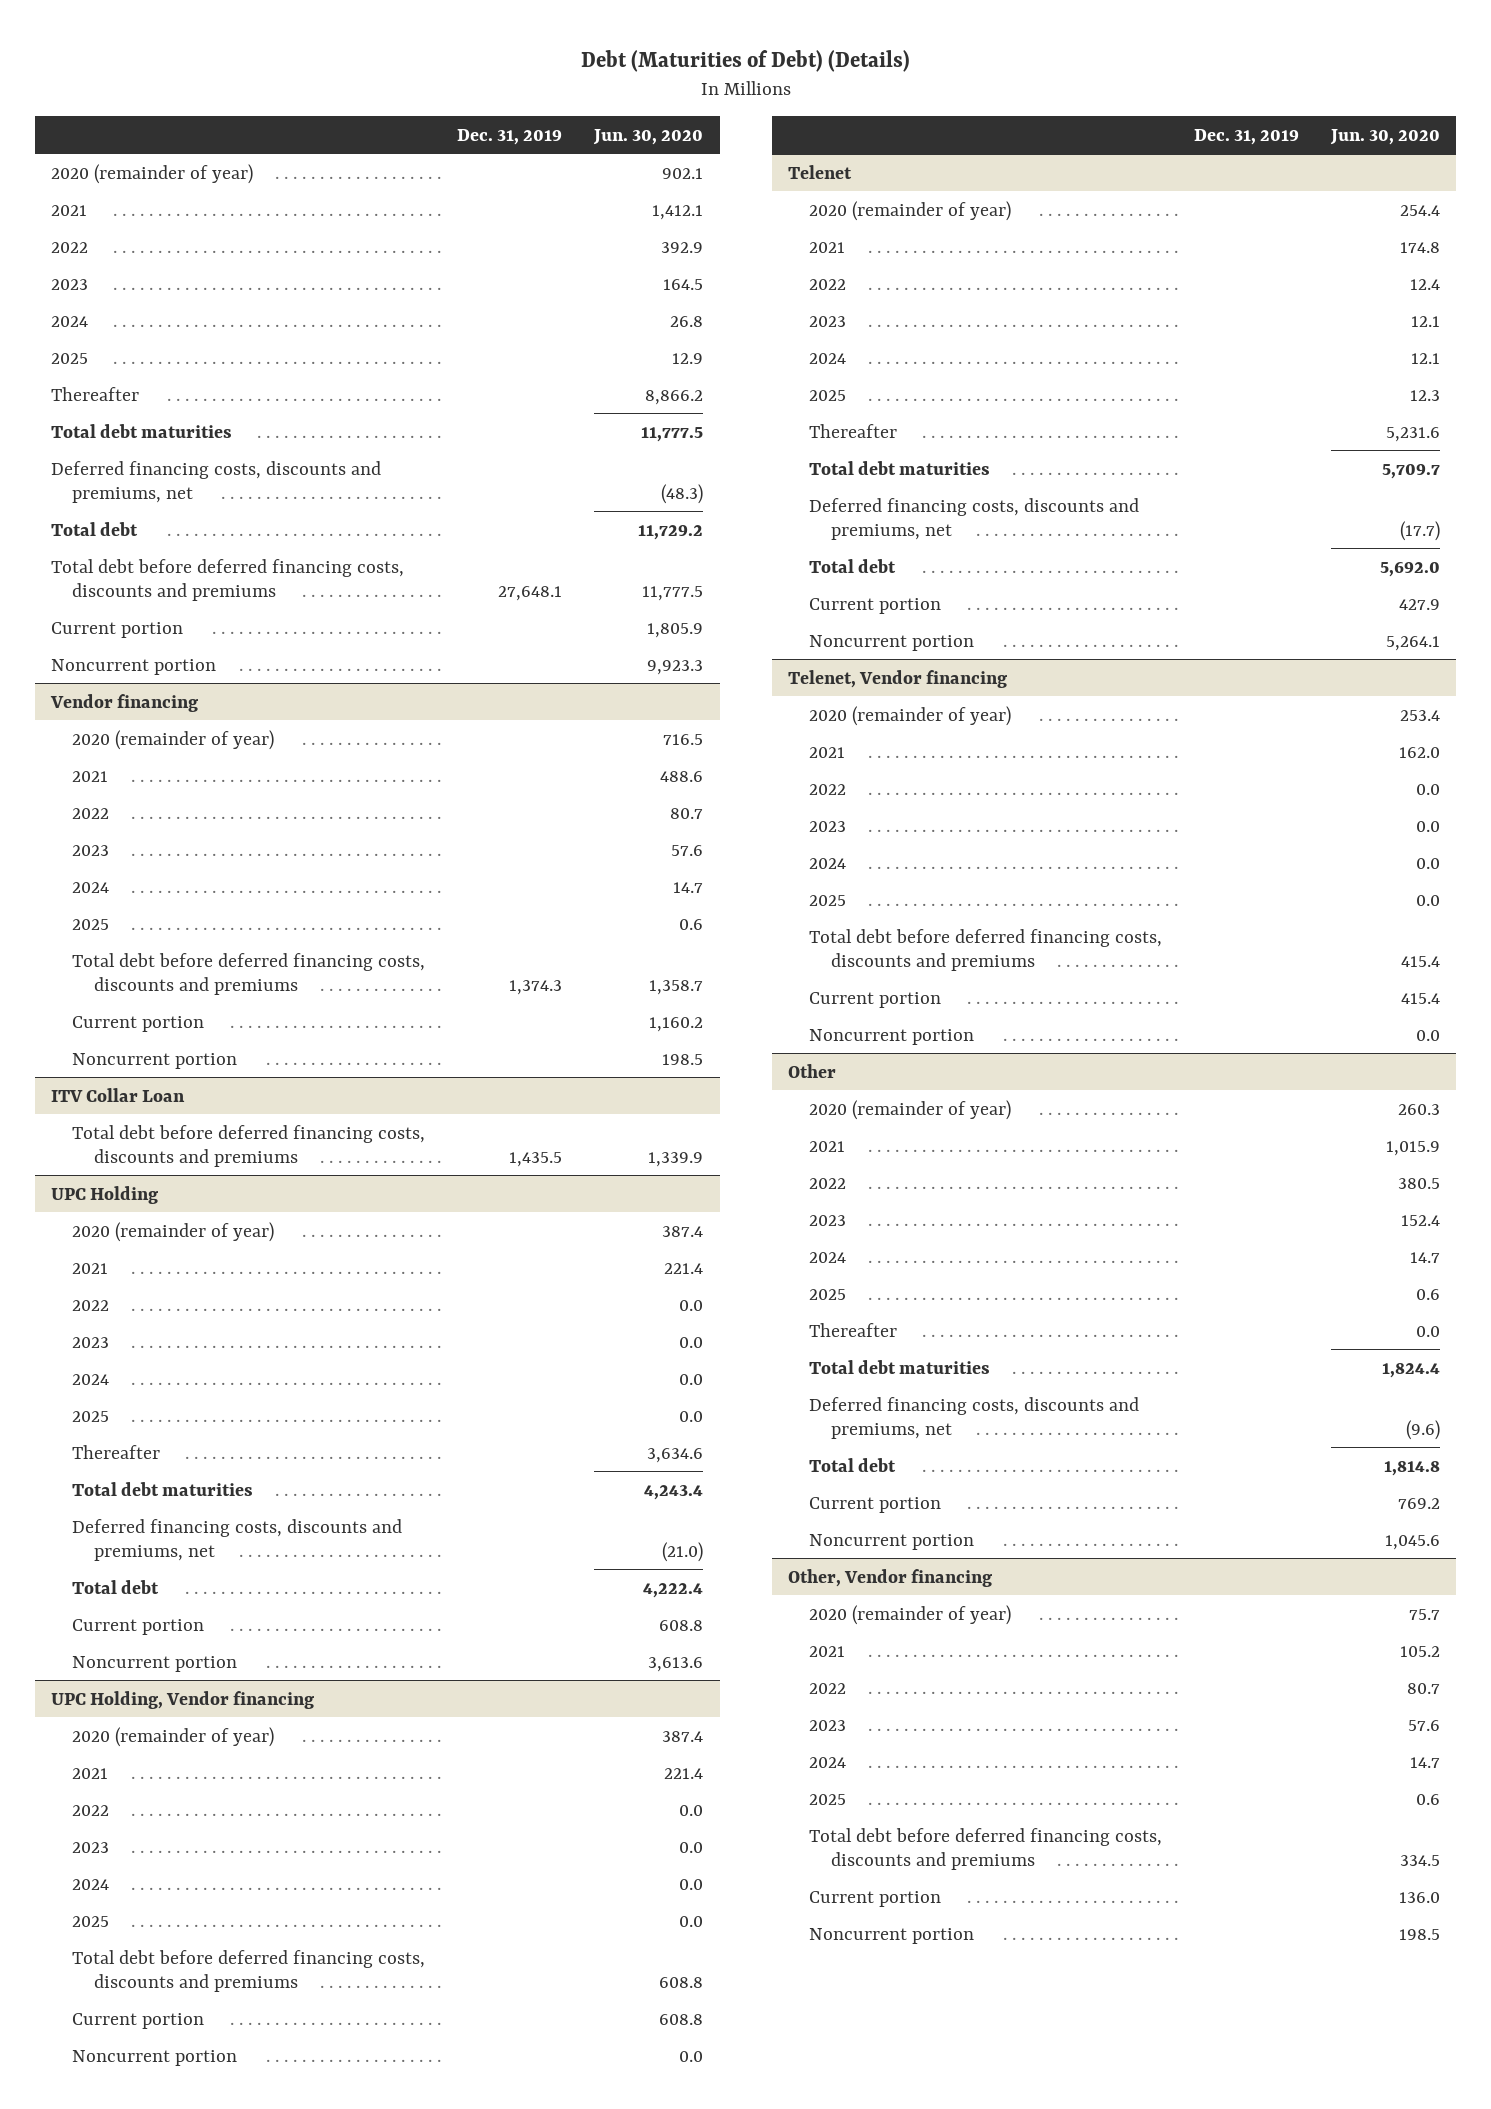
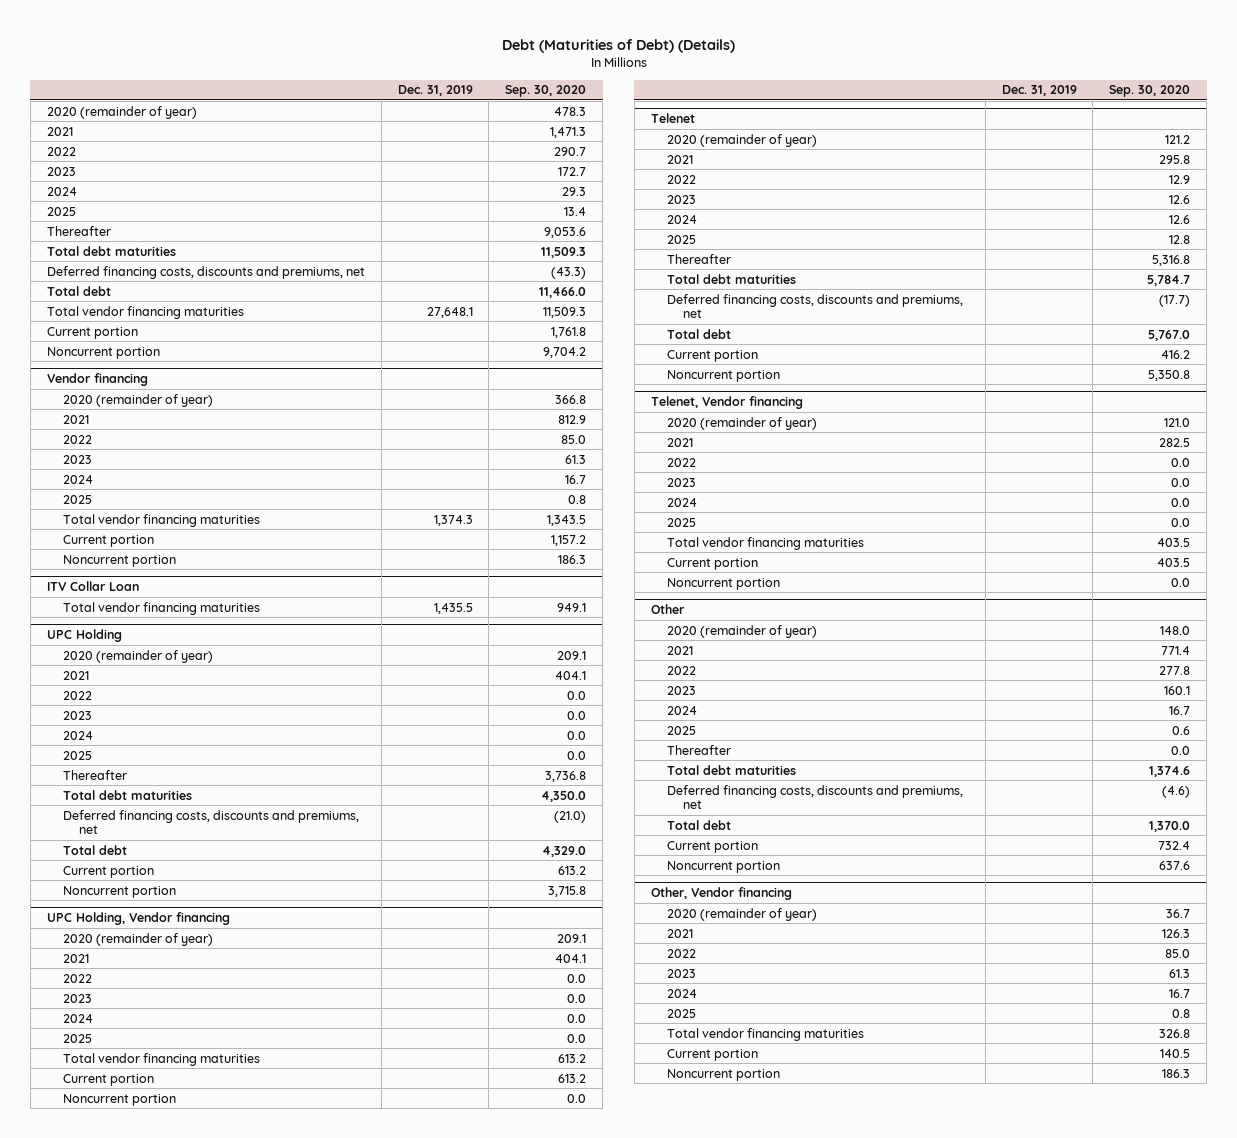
[593,128,704,145] Jun. 30, 2020 -> none
none -> [505,85,587,98] Sep. 30, 2020
[50,558,404,601] Total debt before deferred financing costs, discounts and premiums -> [46,305,244,319] Total vendor financing maturities
[72,952,426,995] Total debt before deferred financing costs, discounts and premiums -> [62,513,260,527] Total vendor financing maturities
[72,1124,426,1167] Total debt before deferred financing costs, discounts and premiums -> [62,601,260,615] Total vendor financing maturities
[72,1949,426,1992] Total debt before deferred financing costs, discounts and premiums -> [62,1052,260,1066] Total vendor financing maturities
[809,928,1163,971] Total debt before deferred financing costs, discounts and premiums -> [666,536,864,550] Total vendor financing maturities
[809,1827,1163,1870] Total debt before deferred financing costs, discounts and premiums -> [666,1027,864,1041] Total vendor financing maturities

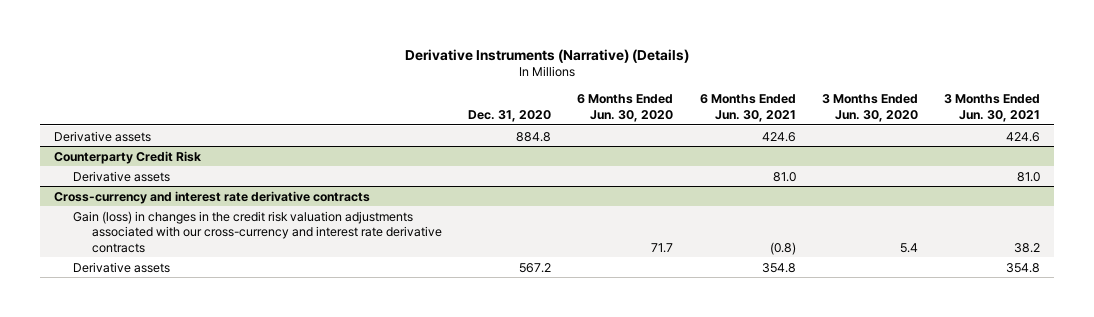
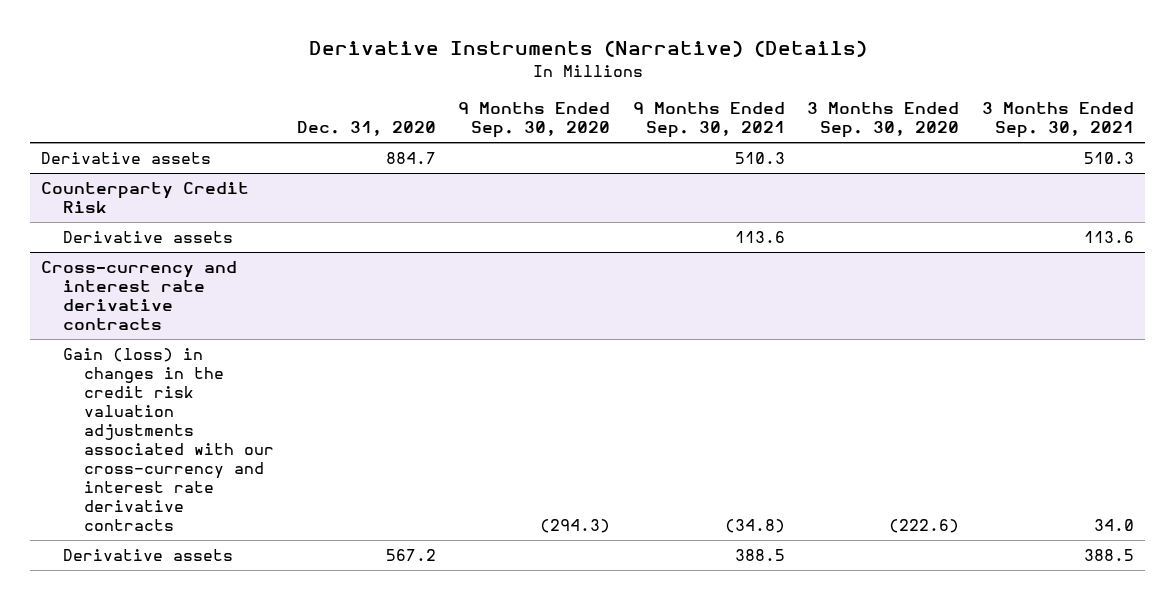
[577,94,674,122] 6 Months Ended Jun. 30, 2020 -> none
[699,94,796,122] 6 Months Ended Jun. 30, 2021 -> none
[822,94,919,122] 3 Months Ended Jun. 30, 2020 -> none
[944,94,1041,122] 3 Months Ended Jun. 30, 2021 -> none
none -> [458,102,611,139] 9 Months Ended Sep. 30, 2020
none -> [632,102,785,139] 9 Months Ended Sep. 30, 2021
none -> [807,102,960,139] 3 Months Ended Sep. 30, 2020
none -> [981,102,1134,139] 3 Months Ended Sep. 30, 2021
[516,131,552,142] 884.8 -> [385,152,436,165] 884.7

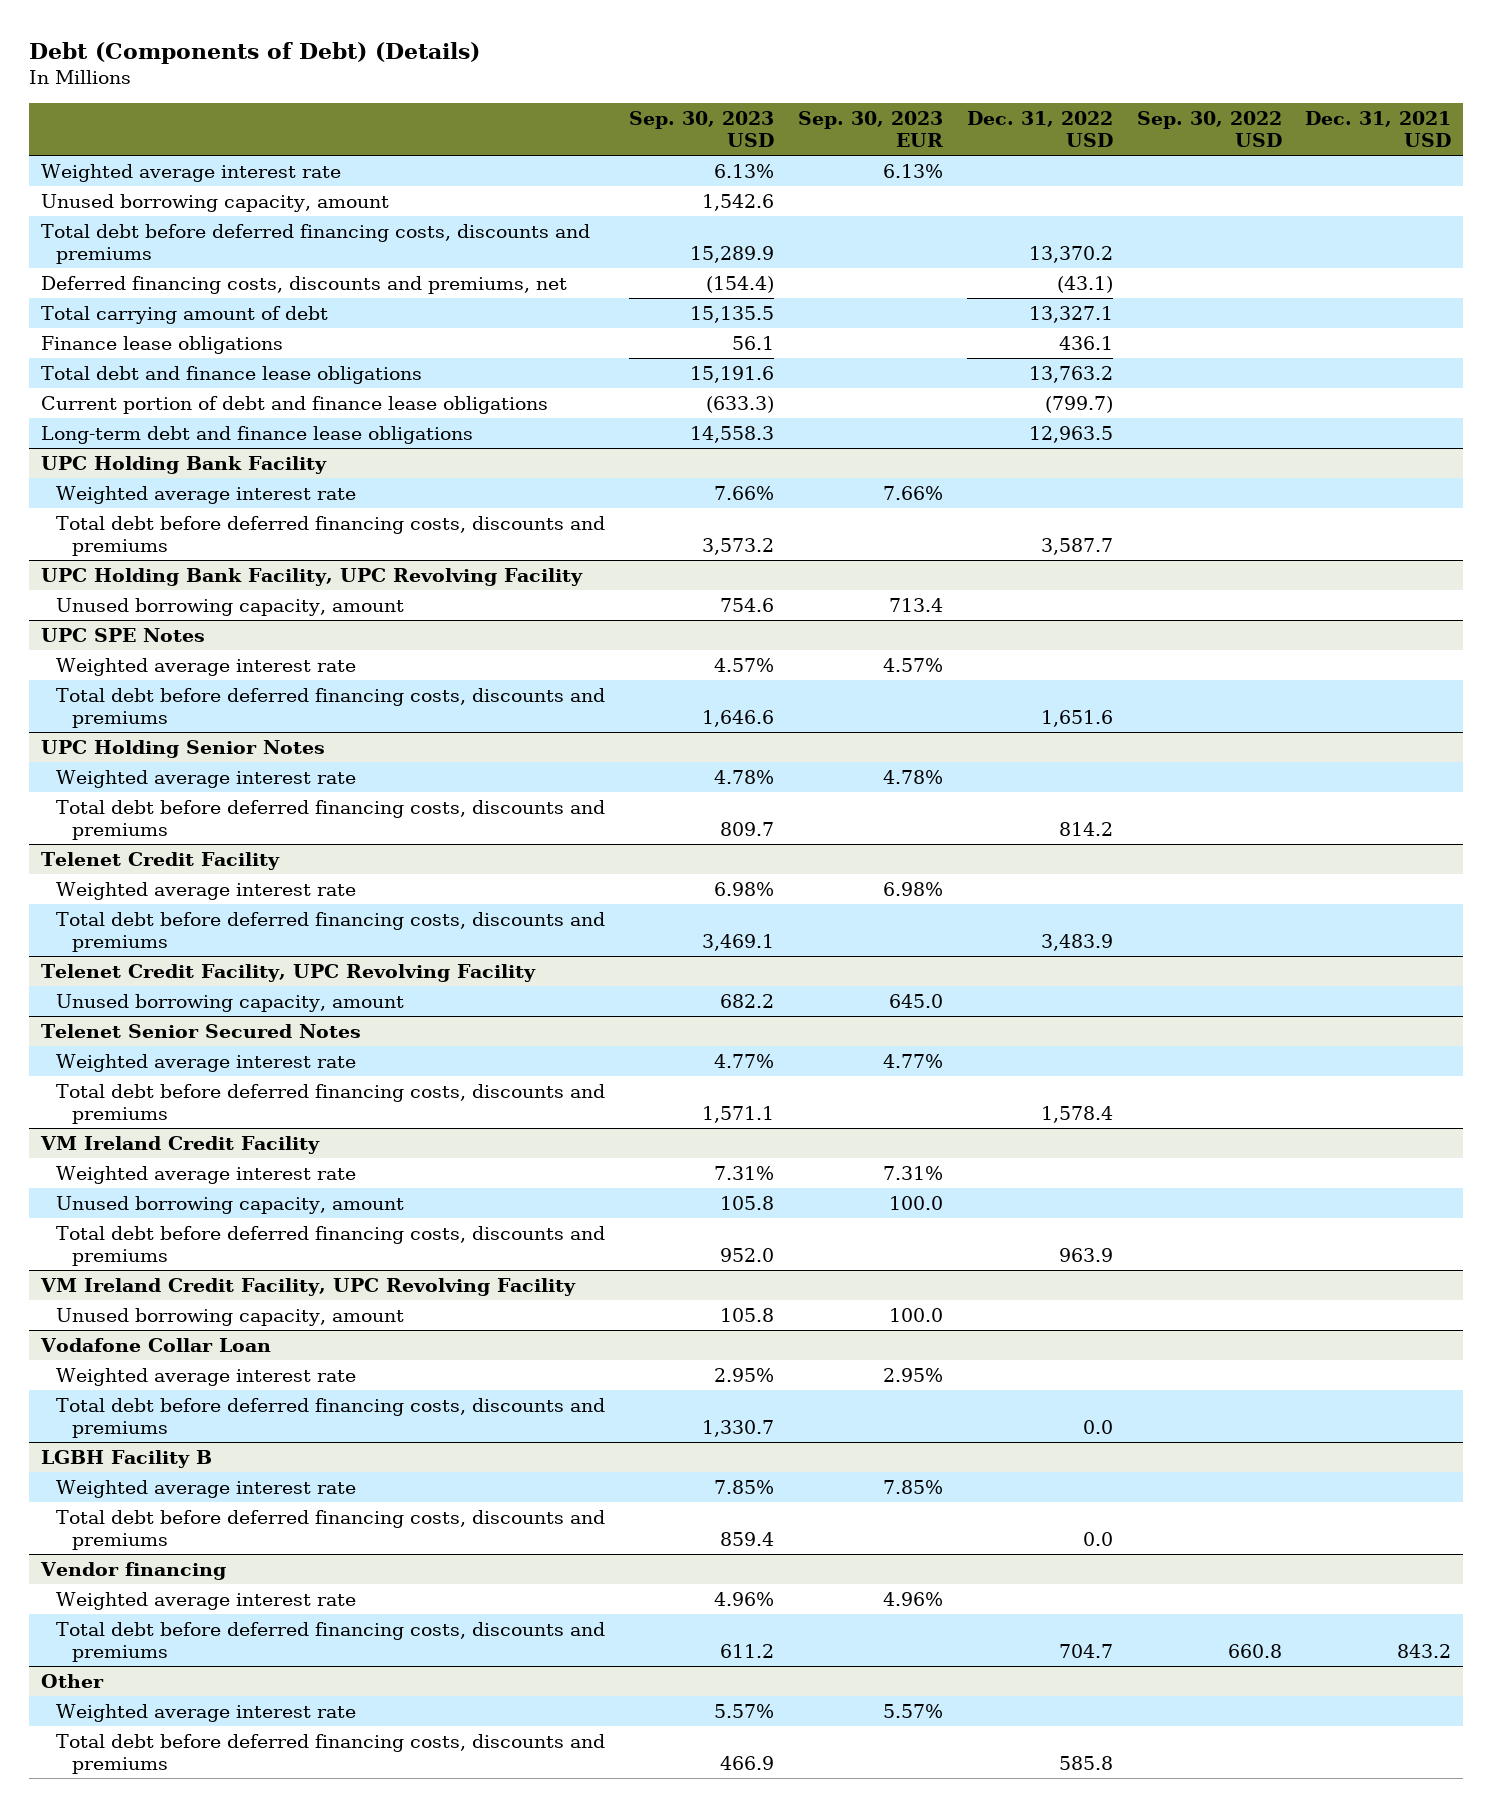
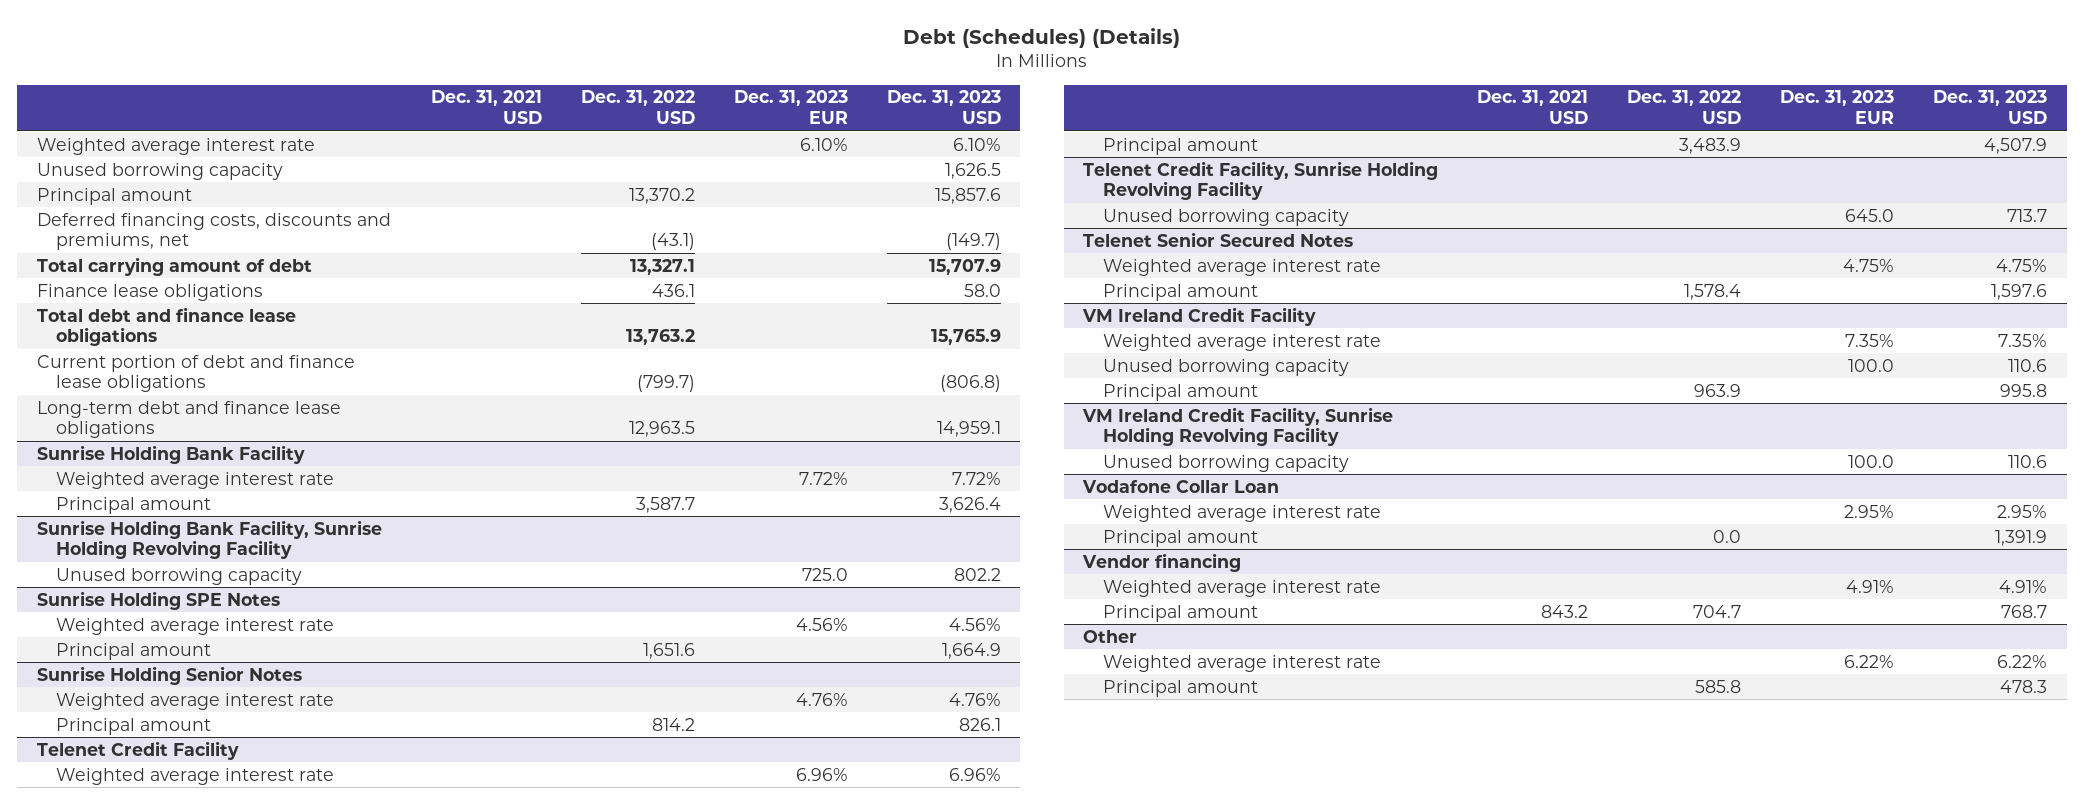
[29,41,481,64] Debt (Components of Debt) (Details) -> [902,27,1180,48] Debt (Schedules) (Details)
[629,111,775,148] Sep. 30, 2023 USD -> none
[797,111,943,148] Sep. 30, 2023 EUR -> none
[1136,111,1282,148] Sep. 30, 2022 USD -> none
none -> [733,90,848,125] Dec. 31, 2023 EUR
none -> [886,90,1001,125] Dec. 31, 2023 USD
[40,194,389,213] Unused borrowing capacity, amount -> [36,162,283,180] Unused borrowing capacity
[40,224,590,264] Total debt before deferred financing costs, discounts and premiums -> [36,187,192,205] Principal amount
[40,456,327,475] UPC Holding Bank Facility -> none
[56,486,357,505] Weighted average interest rate -> none
[56,516,606,556] Total debt before deferred financing costs, discounts and premiums -> none
[40,628,205,643] UPC SPE Notes -> none
[56,658,357,677] Weighted average interest rate -> none
[56,688,606,728] Total debt before deferred financing costs, discounts and premiums -> none
[40,740,325,759] UPC Holding Senior Notes -> none
[56,770,357,789] Weighted average interest rate -> none
[56,800,606,840] Total debt before deferred financing costs, discounts and premiums -> none
none -> [36,444,305,464] Sunrise Holding Bank Facility
none -> [56,471,335,489] Weighted average interest rate
none -> [56,496,212,514] Principal amount
[40,568,583,587] UPC Holding Bank Facility, UPC Revolving Facility -> [36,519,382,560] Sunrise Holding Bank Facility, Sunrise Holding Revolving Facility
[56,598,405,617] Unused borrowing capacity, amount -> [56,567,303,585] Unused borrowing capacity
none -> [36,590,280,610] Sunrise Holding SPE Notes
none -> [56,617,335,635] Weighted average interest rate
none -> [56,642,212,660] Principal amount
none -> [36,665,302,685] Sunrise Holding Senior Notes
none -> [56,692,335,710] Weighted average interest rate
none -> [56,717,212,735] Principal amount
[56,912,606,952] Total debt before deferred financing costs, discounts and premiums -> [1102,137,1258,155] Principal amount
[40,964,536,983] Telenet Credit Facility, UPC Revolving Facility -> [1083,160,1439,201] Telenet Credit Facility, Sunrise Holding Revolving Facility
[56,994,405,1013] Unused borrowing capacity, amount -> [1102,208,1349,226] Unused borrowing capacity
[56,1084,606,1124] Total debt before deferred financing costs, discounts and premiums -> [1102,283,1258,301] Principal amount
[56,1196,405,1215] Unused borrowing capacity, amount -> [1102,358,1349,376] Unused borrowing capacity
[56,1226,606,1266] Total debt before deferred financing costs, discounts and premiums -> [1102,383,1258,401] Principal amount
[39,1278,576,1297] VM Ireland Credit Facility, UPC Revolving Facility -> [1082,406,1394,447] VM Ireland Credit Facility, Sunrise Holding Revolving Facility
[56,1308,405,1327] Unused borrowing capacity, amount -> [1102,454,1349,472] Unused borrowing capacity
[40,1450,212,1469] LGBH Facility B -> none
[56,1480,357,1499] Weighted average interest rate -> none
[56,1510,606,1550] Total debt before deferred financing costs, discounts and premiums -> none
[56,1398,606,1438] Total debt before deferred financing costs, discounts and premiums -> [1102,529,1258,547] Principal amount
[56,1622,606,1662] Total debt before deferred financing costs, discounts and premiums -> [1102,604,1258,622] Principal amount
[56,1734,606,1774] Total debt before deferred financing costs, discounts and premiums -> [1102,679,1258,697] Principal amount

